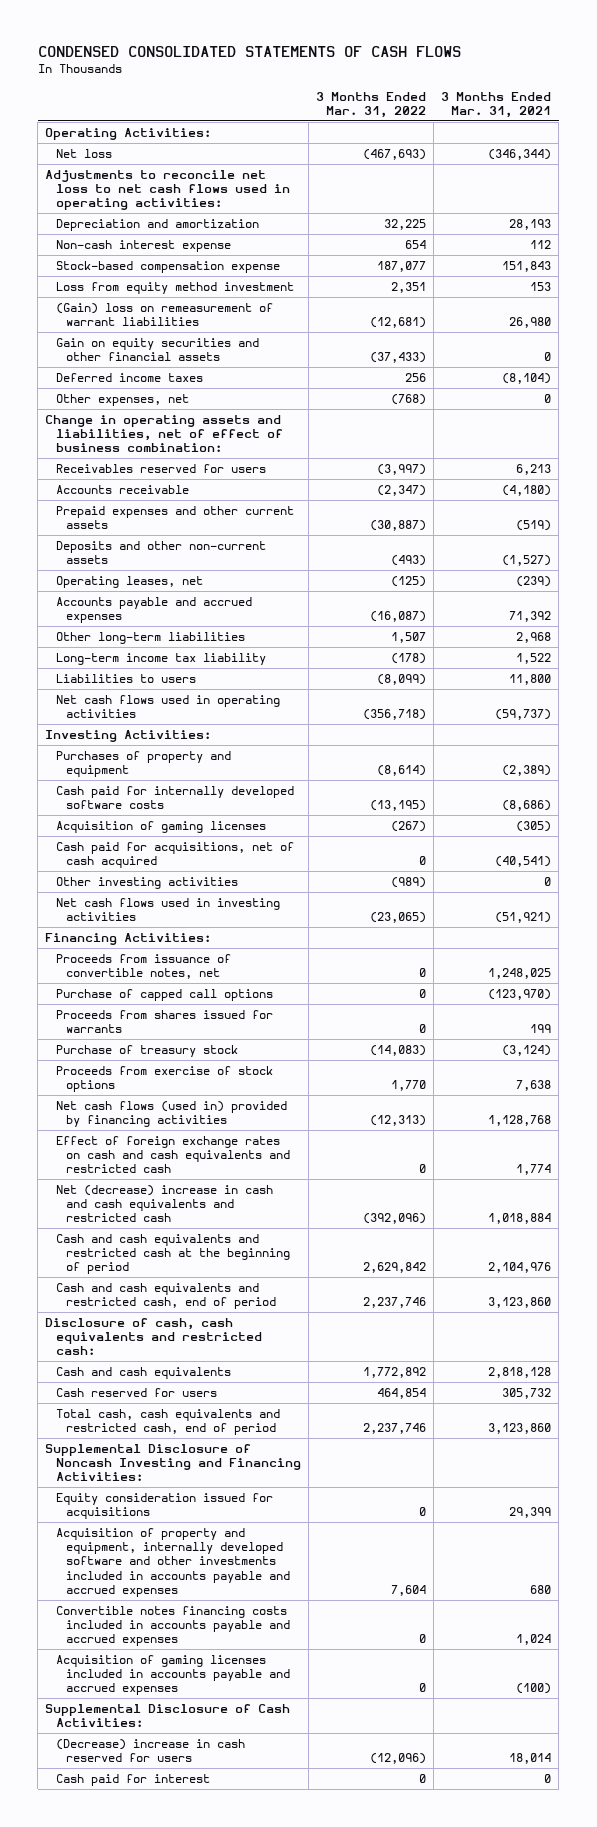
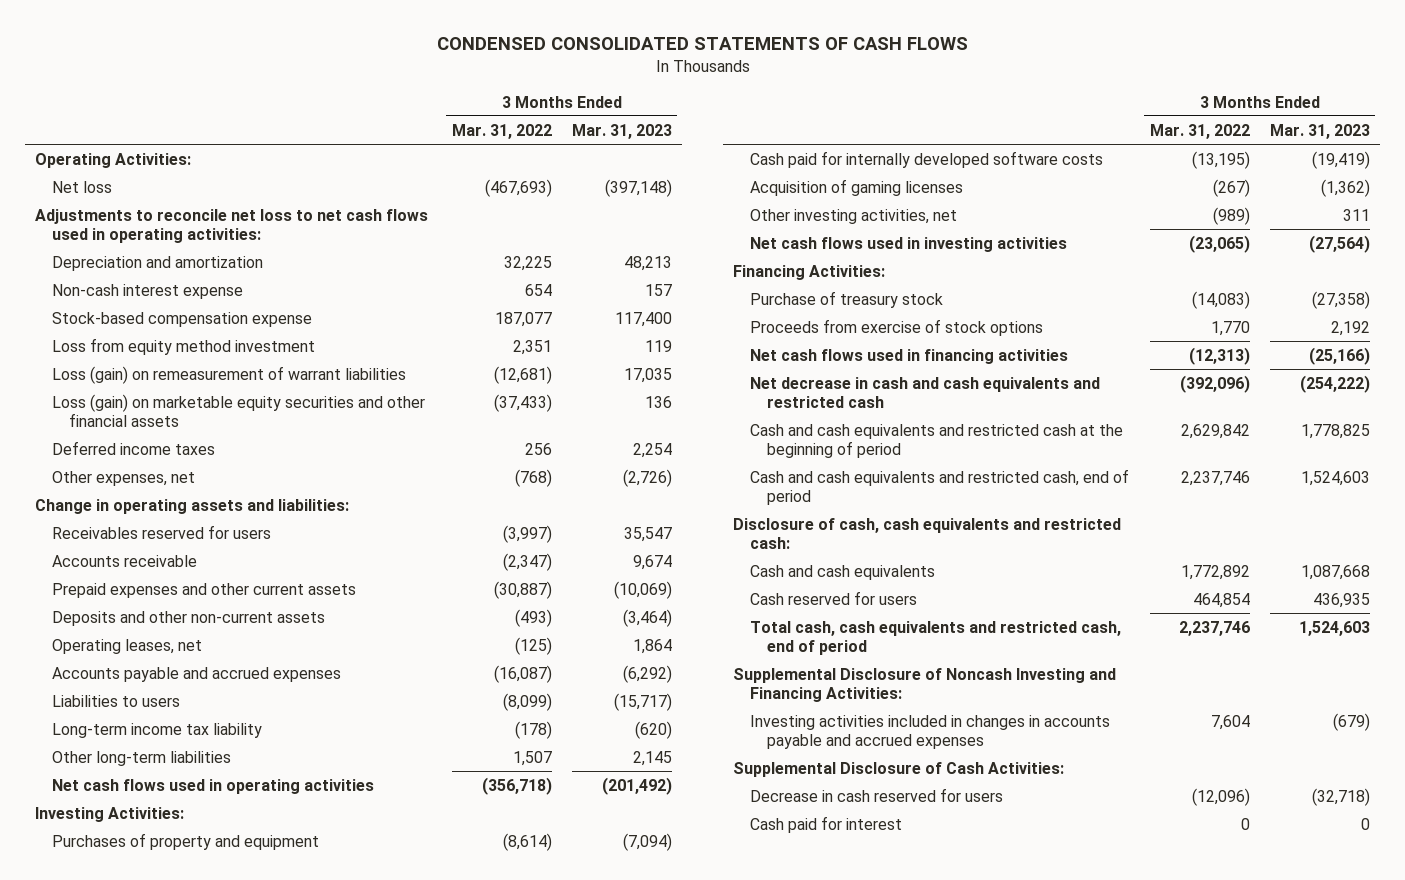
[441,91,552,118] 3 Months Ended Mar. 31, 2021 -> none
none -> [572,123,673,139] Mar. 31, 2023
[55,303,273,327] (Gain) loss on remeasurement of warrant liabilities -> [51,365,406,384] Loss (gain) on remeasurement of warrant liabilities
[55,338,259,362] Gain on equity securities and other financial assets -> [51,393,425,427] Loss (gain) on marketable equity securities and other financial assets
[45,415,283,453] Change in operating assets and liabilities, net of effect of business combination: -> [35,498,350,514] Change in operating assets and liabilities:
[55,653,266,666] Long-term income tax liability -> [51,722,262,738] Long-term income tax liability
[55,632,245,645] Other long-term liabilities -> [51,750,231,766] Other long-term liabilities
[55,842,294,869] Cash paid for acquisitions, net of cash acquired -> none
[55,877,238,890] Other investing activities -> [749,208,957,224] Other investing activities, net
[55,954,231,980] Proceeds from issuance of convertible notes, net -> none
[55,989,273,1002] Purchase of capped call options -> none
[55,1010,273,1034] Proceeds from shares issued for warrants -> none
[55,1136,291,1174] Effect of foreign exchange rates on cash and cash equivalents and restricted cash -> none
[55,1101,287,1128] Net cash flows (used in) provided by financing activities -> [749,348,1068,364] Net cash flows used in financing activities
[55,1185,273,1223] Net (decrease) increase in cash and cash equivalents and restricted cash -> [749,376,1100,408] Net decrease in cash and cash equivalents and restricted cash
[55,1493,273,1520] Equity consideration issued for acquisitions -> none
[55,1606,291,1647] Convertible notes financing costs included in accounts payable and accrued expenses -> none
[55,1655,291,1696] Acquisition of gaming licenses included in accounts payable and accrued expenses -> none
[55,1528,291,1597] Acquisition of property and equipment, internally developed software and other investments included in accounts payable and accrued expenses -> [749,714,1110,749] Investing activities included in changes in accounts payable and accrued expenses
[55,1739,245,1763] (Decrease) increase in cash reserved for users -> [749,787,1003,802] Decrease in cash reserved for users

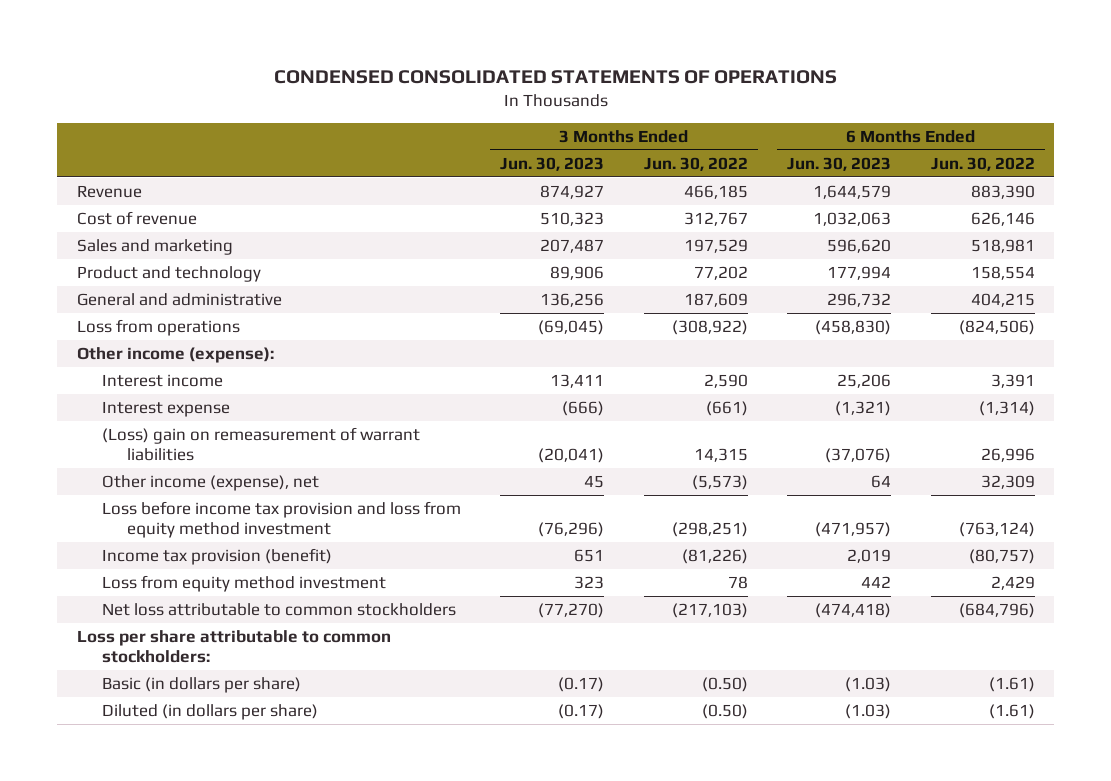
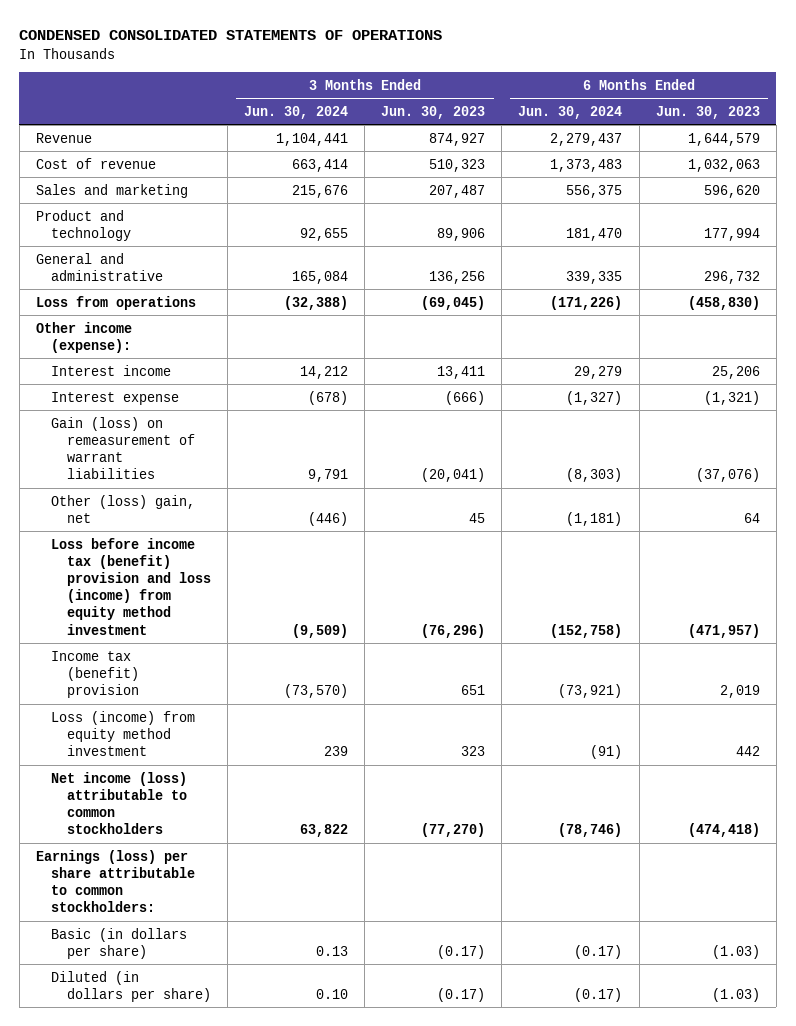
[643,156,748,171] Jun. 30, 2022 -> none
[930,156,1035,171] Jun. 30, 2022 -> none
none -> [244,105,349,119] Jun. 30, 2024
none -> [518,105,623,119] Jun. 30, 2024
[101,426,420,462] (Loss) gain on remeasurement of warrant liabilities -> [51,416,195,480] Gain (loss) on remeasurement of warrant liabilities
[101,474,319,491] Other income (expense), net -> [51,494,196,523] Other (loss) gain, net
[101,500,461,539] Loss before income tax provision and loss from equity method investment -> [51,537,211,635] Loss before income tax (benefit) provision and loss (income) from equity method investment
[101,547,332,565] Income tax provision (benefit) -> [51,650,139,698] Income tax (benefit) provision
[101,574,386,592] Loss from equity method investment -> [51,710,196,756] Loss (income) from equity method investment
[101,602,456,616] Net loss attributable to common stockholders -> [51,771,188,835] Net income (loss) attributable to common stockholders
[76,629,391,664] Loss per share attributable to common stockholders: -> [36,849,196,913] Earnings (loss) per share attributable to common stockholders:

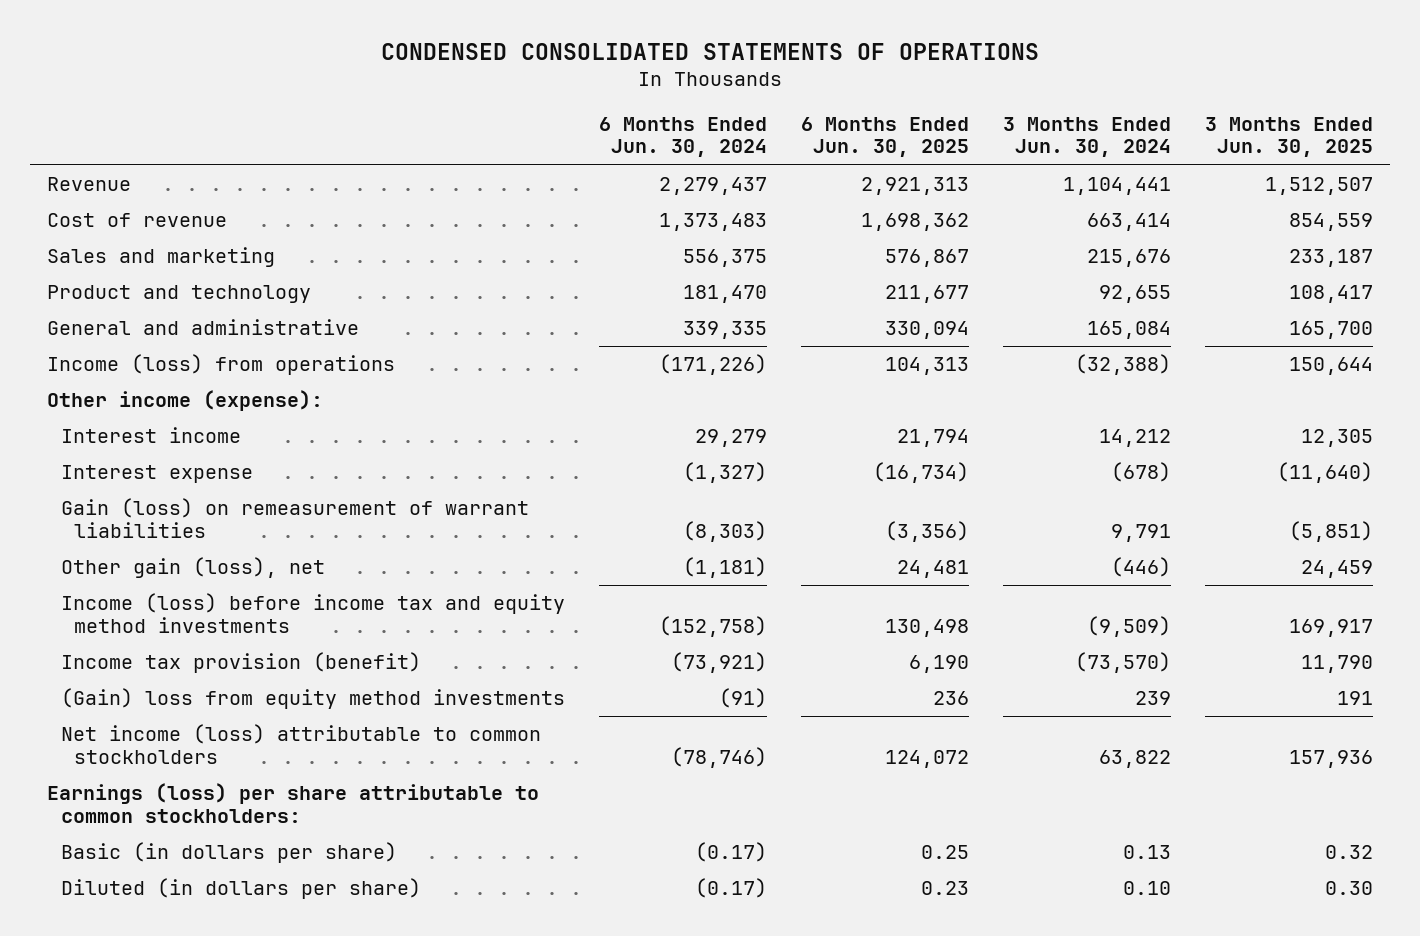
[381,105,486,119] Jun. 30, 2023 -> none
[655,105,760,119] Jun. 30, 2023 -> none
none -> [801,116,970,158] 6 Months Ended Jun. 30, 2025
none -> [1205,116,1374,158] 3 Months Ended Jun. 30, 2025
[36,295,197,310] Loss from operations -> [47,354,396,376] Income (loss) from operations
[51,494,196,523] Other (loss) gain, net -> [60,557,325,579] Other gain (loss), net
[51,537,211,635] Loss before income tax (benefit) provision and loss (income) from equity method investment -> [60,593,565,633] Income (loss) before income tax and equity method investments
[51,650,139,698] Income tax (benefit) provision -> [60,652,421,674] Income tax provision (benefit)
[51,710,196,756] Loss (income) from equity method investment -> [60,688,565,710] (Gain) loss from equity method investments

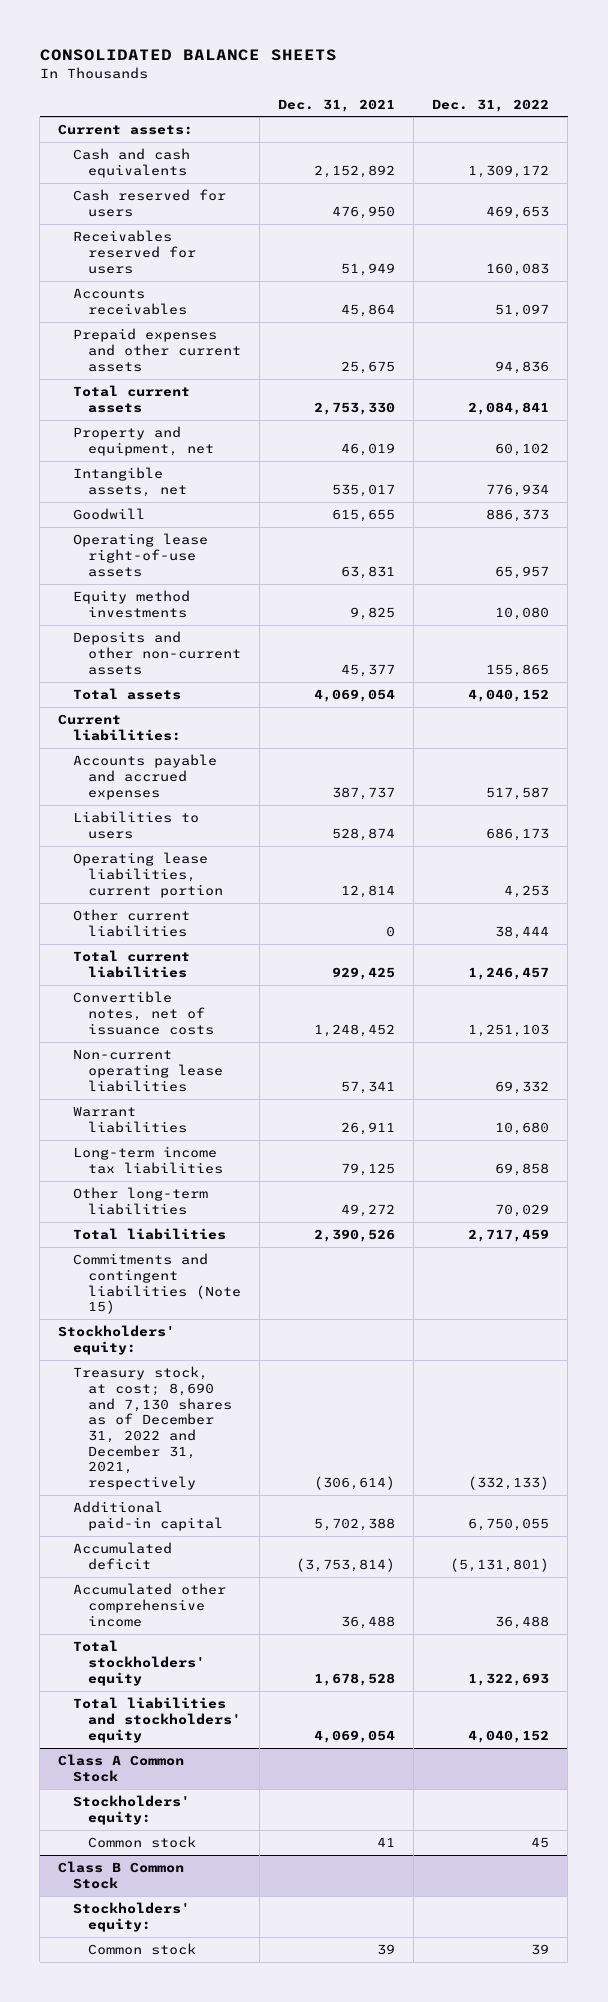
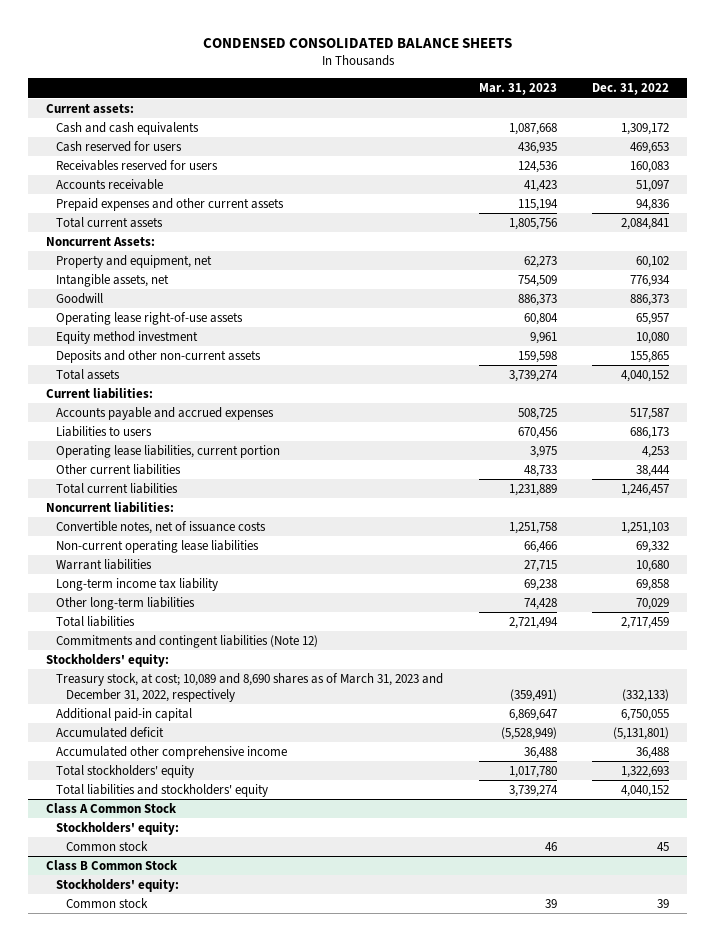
[39,49,337,62] CONSOLIDATED BALANCE SHEETS -> [202,38,512,49] CONDENSED CONSOLIDATED BALANCE SHEETS
[277,98,395,112] Dec. 31, 2021 -> none
none -> [478,83,557,96] Mar. 31, 2023
[73,288,187,315] Accounts receivables -> [56,178,164,190] Accounts receivable
none -> [45,236,155,246] Noncurrent Assets:
[73,590,191,618] Equity method investments -> [56,330,199,344] Equity method investment
none -> [45,501,174,513] Noncurrent liabilities:
[73,1146,223,1174] Long-term income tax liabilities -> [56,577,219,591] Long-term income tax liability
[73,1253,241,1315] Commitments and contingent liabilities (Note 15) -> [56,634,319,648] Commitments and contingent liabilities (Note 12)
[73,1366,232,1491] Treasury stock, at cost; 8,690 and 7,130 shares as of December 31, 2022 and December 31, 2021, respectively -> [56,672,444,702] Treasury stock, at cost; 10,089 and 8,690 shares as of March 31, 2023 and December 31, 2022, respectively

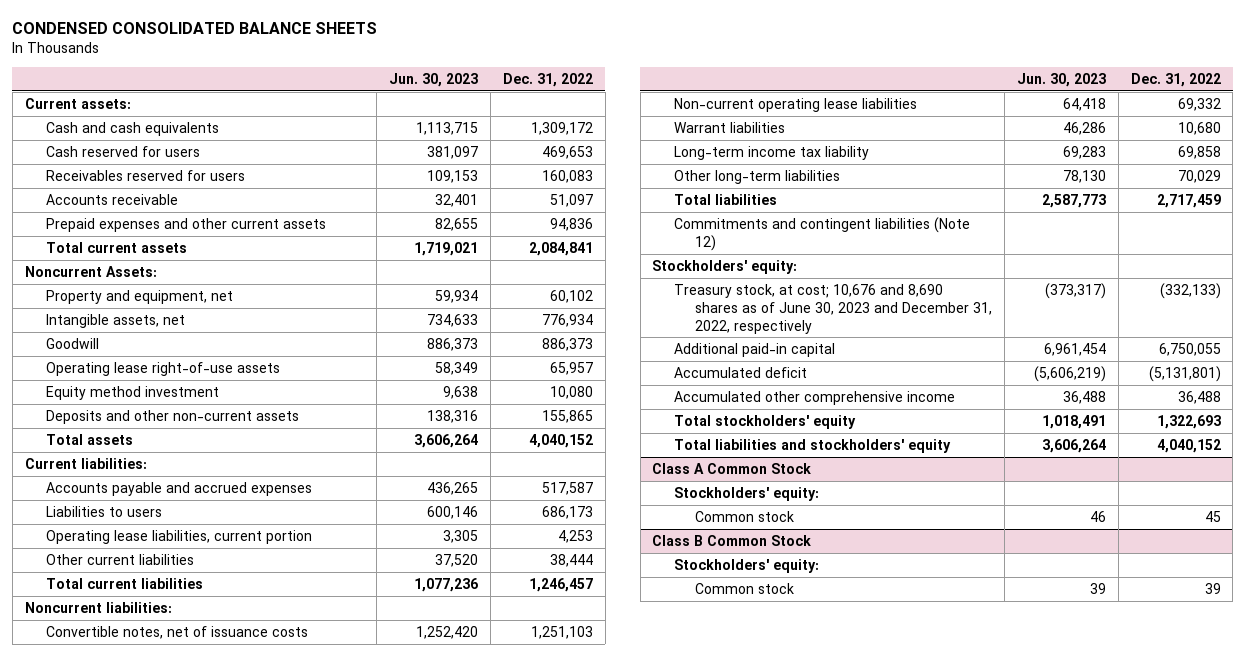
[478,83,557,96] Mar. 31, 2023 -> none
none -> [389,72,479,87] Jun. 30, 2023
[56,672,444,702] Treasury stock, at cost; 10,089 and 8,690 shares as of March 31, 2023 and December 31, 2022, respectively -> [673,283,993,334] Treasury stock, at cost; 10,676 and 8,690 shares as of June 30, 2023 and December 31, 2022, respectively

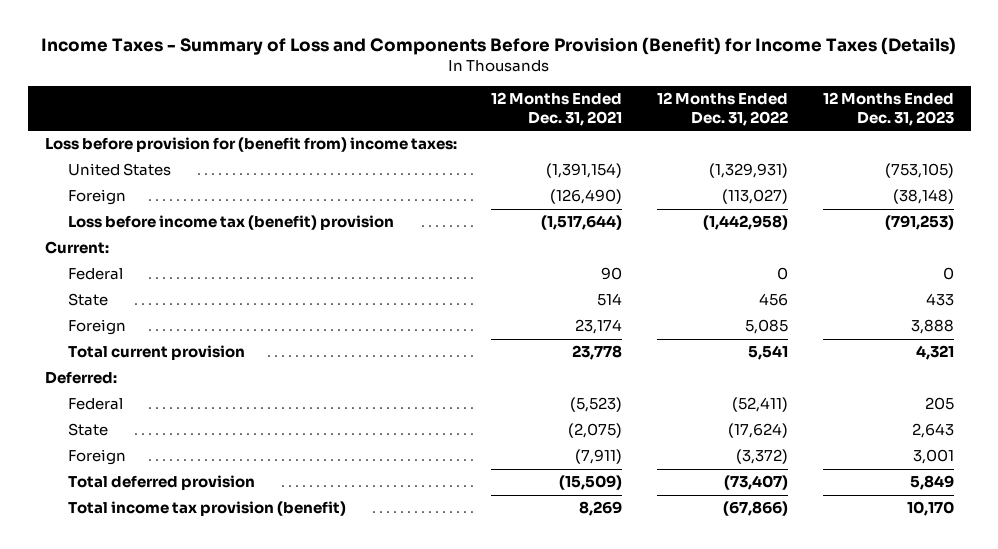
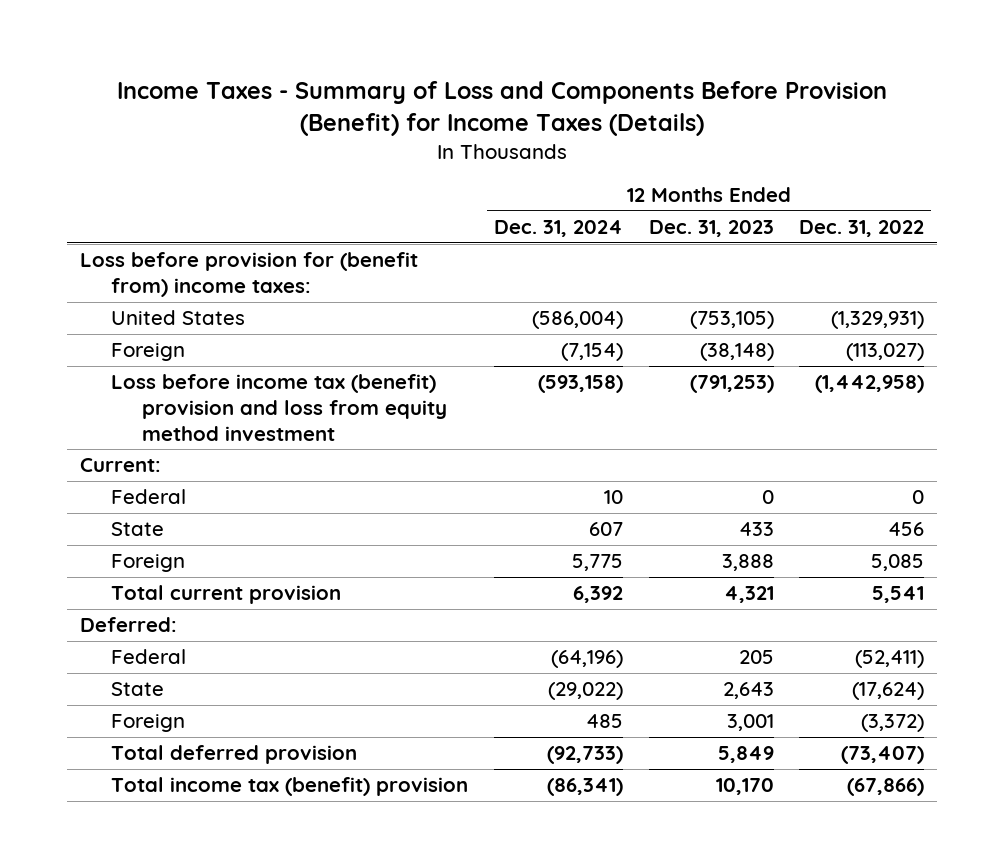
[491,92,623,126] 12 Months Ended Dec. 31, 2021 -> none
none -> [493,220,623,238] Dec. 31, 2024
[67,215,394,231] Loss before income tax (benefit) provision -> [110,374,448,441] Loss before income tax (benefit) provision and loss from equity method investment
[67,501,346,517] Total income tax provision (benefit) -> [110,777,468,797] Total income tax (benefit) provision

